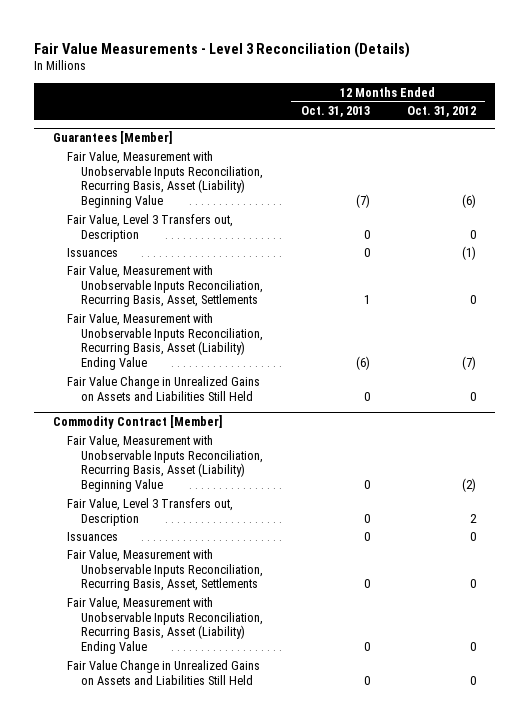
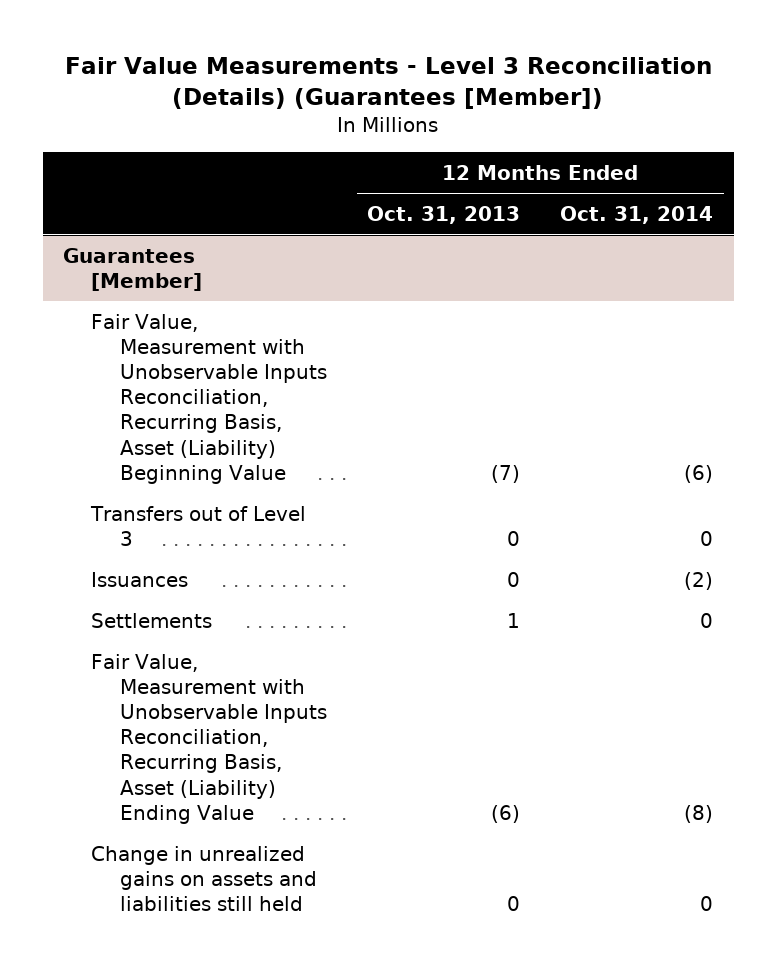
[33,41,410,58] Fair Value Measurements - Level 3 Reconciliation (Details) -> [65,57,713,110] Fair Value Measurements - Level 3 Reconciliation (Details) (Guarantees [Member])
[406,106,476,118] Oct. 31, 2012 -> none
none -> [560,205,714,224] Oct. 31, 2014
[66,213,233,242] Fair Value, Level 3 Transfers out, Description -> [90,505,307,546] Transfers out of Level 3
[66,264,264,308] Fair Value, Measurement with Unobservable Inputs Reconciliation, Recurring Basis, Asset, Settlements -> [91,612,213,628] Settlements
[52,415,222,430] Commodity Contract [Member] -> none
[66,434,264,493] Fair Value, Measurement with Unobservable Inputs Reconciliation, Recurring Basis, Asset (Liability) Beginning Value -> none
[66,497,233,526] Fair Value, Level 3 Transfers out, Description -> none
[66,531,118,541] Issuances -> none
[66,548,264,592] Fair Value, Measurement with Unobservable Inputs Reconciliation, Recurring Basis, Asset, Settlements -> none
[66,596,264,655] Fair Value, Measurement with Unobservable Inputs Reconciliation, Recurring Basis, Asset (Liability) Ending Value -> none
[66,659,260,685] Fair Value Change in Unrealized Gains on Assets and Liabilities Still Held -> none
[66,375,260,401] Fair Value Change in Unrealized Gains on Assets and Liabilities Still Held -> [91,845,317,912] Change in unrealized gains on assets and liabilities still held

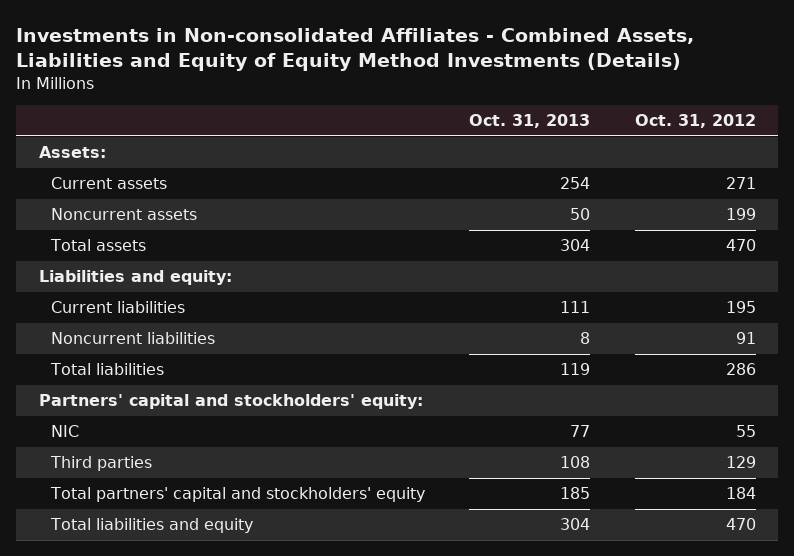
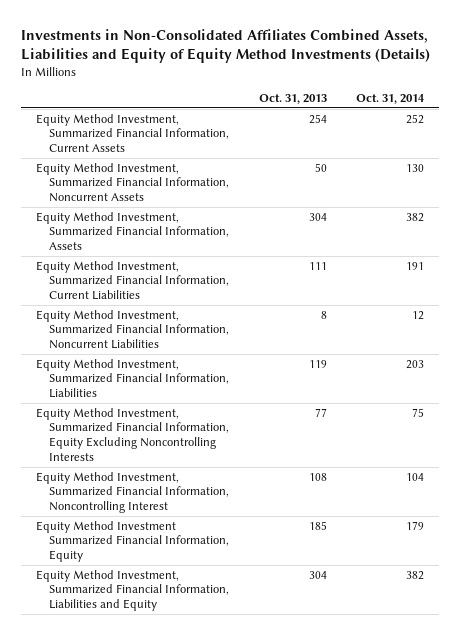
[16,27,695,71] Investments in Non-consolidated Affiliates - Combined Assets, Liabilities and Equity of Equity Method Investments (Details) -> [20,29,430,64] Investments in Non-Consolidated Affiliates Combined Assets, Liabilities and Equity of Equity Method Investments (Details)
[634,114,756,129] Oct. 31, 2012 -> none
none -> [356,94,426,105] Oct. 31, 2014
[38,146,106,159] Assets: -> none
[38,270,232,286] Liabilities and equity: -> none
[38,394,423,410] Partners' capital and stockholders' equity: -> none
[51,177,168,190] Current assets -> [35,113,229,153] Equity Method Investment, Summarized Financial Information, Current Assets
[51,208,198,221] Noncurrent assets -> [35,162,229,203] Equity Method Investment, Summarized Financial Information, Noncurrent Assets
[50,239,147,252] Total assets -> [35,211,229,251] Equity Method Investment, Summarized Financial Information, Assets
[51,301,186,314] Current liabilities -> [35,260,229,301] Equity Method Investment, Summarized Financial Information, Current Liabilities
[51,332,216,345] Noncurrent liabilities -> [35,309,229,350] Equity Method Investment, Summarized Financial Information, Noncurrent Liabilities
[50,363,165,376] Total liabilities -> [35,358,229,399] Equity Method Investment, Summarized Financial Information, Liabilities
[51,425,80,438] NIC -> [35,407,229,461] Equity Method Investment, Summarized Financial Information, Equity Excluding Noncontrolling Interests
[50,456,153,472] Third parties -> [35,471,229,514] Equity Method Investment, Summarized Financial Information, Noncontrolling Interest
[50,487,426,503] Total partners' capital and stockholders' equity -> [35,520,229,563] Equity Method Investment Summarized Financial Information, Equity
[50,518,254,534] Total liabilities and equity -> [35,569,229,612] Equity Method Investment, Summarized Financial Information, Liabilities and Equity

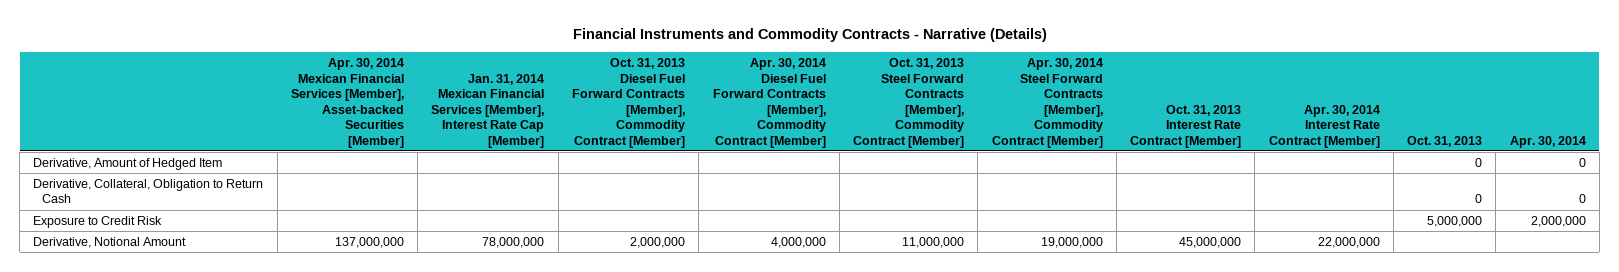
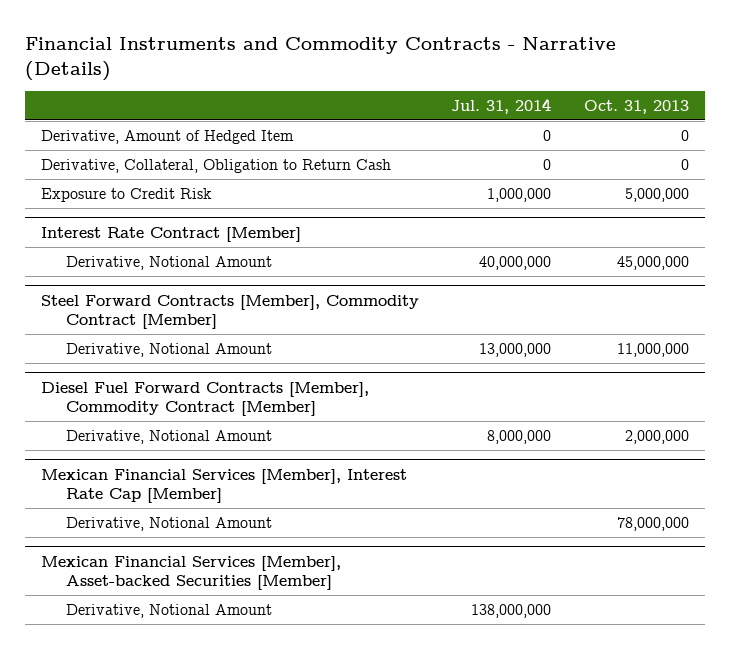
[290,58,404,148] Apr. 30, 2014 Mexican Financial Services [Member], Asset-backed Securities [Member] -> none
[431,73,545,148] Jan. 31, 2014 Mexican Financial Services [Member], Interest Rate Cap [Member] -> none
[571,58,685,148] Oct. 31, 2013 Diesel Fuel Forward Contracts [Member], Commodity Contract [Member] -> none
[712,58,826,148] Apr. 30, 2014 Diesel Fuel Forward Contracts [Member], Commodity Contract [Member] -> none
[853,58,965,148] Oct. 31, 2013 Steel Forward Contracts [Member], Commodity Contract [Member] -> none
[991,58,1103,148] Apr. 30, 2014 Steel Forward Contracts [Member], Commodity Contract [Member] -> none
[1130,104,1242,148] Oct. 31, 2013 Interest Rate Contract [Member] -> none
[1268,104,1380,148] Apr. 30, 2014 Interest Rate Contract [Member] -> none
[1509,135,1586,148] Apr. 30, 2014 -> none
none -> [451,97,552,114] Jul. 31, 2014
none -> [40,226,301,242] Interest Rate Contract [Member]
none -> [65,256,272,271] Derivative, Notional Amount
none -> [40,294,419,330] Steel Forward Contracts [Member], Commodity Contract [Member]
none -> [65,343,272,358] Derivative, Notional Amount
none -> [40,381,369,417] Diesel Fuel Forward Contracts [Member], Commodity Contract [Member]
none -> [65,430,272,445] Derivative, Notional Amount
none -> [40,468,407,504] Mexican Financial Services [Member], Interest Rate Cap [Member]
none -> [65,517,272,532] Derivative, Notional Amount
none -> [40,555,341,591] Mexican Financial Services [Member], Asset-backed Securities [Member]

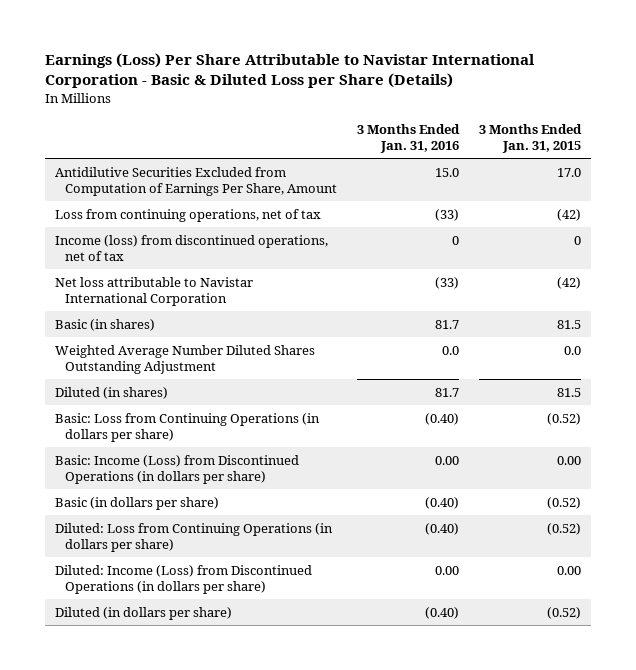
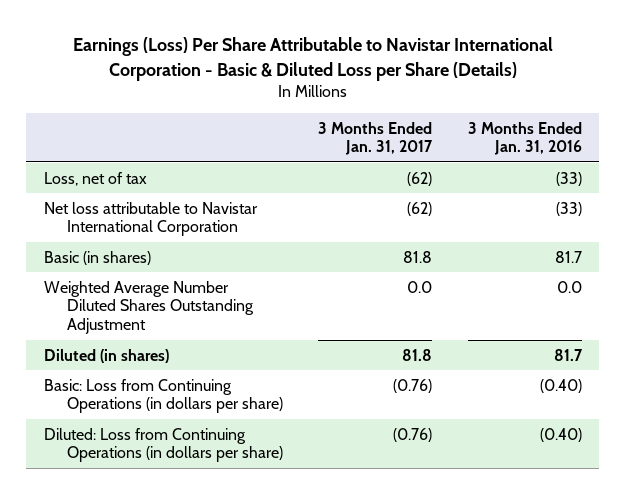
[479,123,583,153] 3 Months Ended Jan. 31, 2015 -> none
none -> [318,121,434,156] 3 Months Ended Jan. 31, 2017
[54,166,337,196] Antidilutive Securities Excluded from Computation of Earnings Per Share, Amount -> none
[54,234,328,261] Income (loss) from discontinued operations, net of tax -> none
[54,208,321,222] Loss from continuing operations, net of tax -> [44,171,148,186] Loss, net of tax
[54,454,299,484] Basic: Income (Loss) from Discontinued Operations (in dollars per share) -> none
[54,496,219,510] Basic (in dollars per share) -> none
[54,564,312,594] Diluted: Income (Loss) from Discontinued Operations (in dollars per share) -> none
[54,606,232,620] Diluted (in dollars per share) -> none

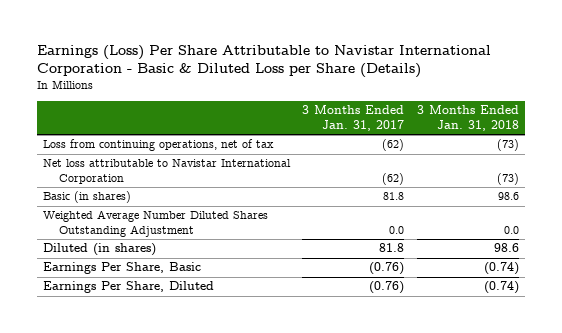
[467,121,582,156] 3 Months Ended Jan. 31, 2016 -> none
none -> [416,105,519,131] 3 Months Ended Jan. 31, 2018
[44,171,148,186] Loss, net of tax -> [43,139,275,152] Loss from continuing operations, net of tax
[44,378,284,414] Basic: Loss from Continuing Operations (in dollars per share) -> none
[44,427,284,463] Diluted: Loss from Continuing Operations (in dollars per share) -> none
none -> [43,262,202,275] Earnings Per Share, Basic
none -> [43,281,215,294] Earnings Per Share, Diluted

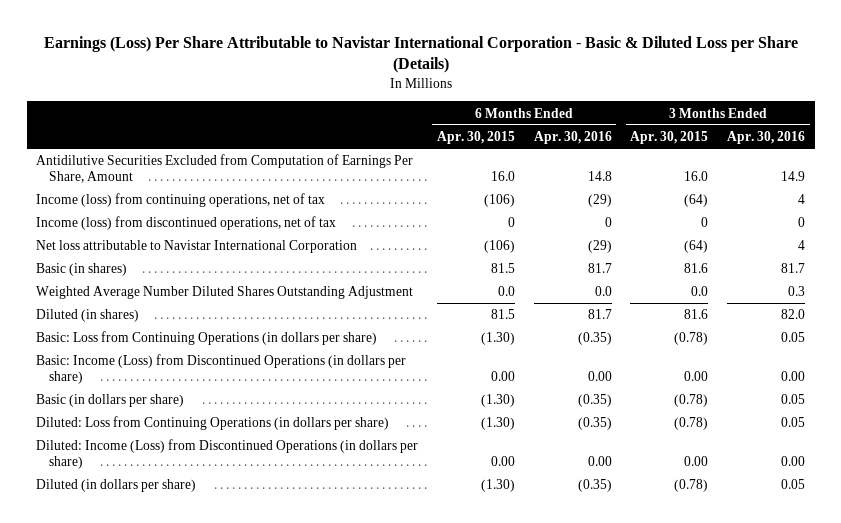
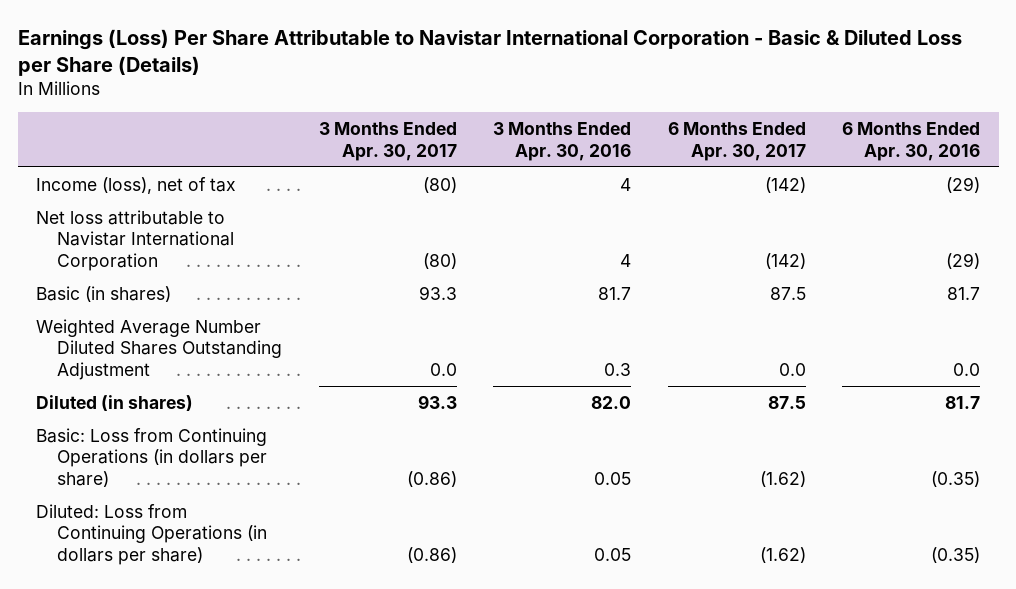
[436,130,515,144] Apr. 30, 2015 -> none
[630,130,709,144] Apr. 30, 2015 -> none
none -> [318,122,457,161] 3 Months Ended Apr. 30, 2017
none -> [667,122,806,161] 6 Months Ended Apr. 30, 2017
[36,154,414,183] Antidilutive Securities Excluded from Computation of Earnings Per Share, Amount -> none
[36,216,337,231] Income (loss) from discontinued operations, net of tax -> none
[36,193,326,208] Income (loss) from continuing operations, net of tax -> [35,176,236,194] Income (loss), net of tax
[36,354,407,384] Basic: Income (Loss) from Discontinued Operations (in dollars per share) -> none
[36,394,185,408] Basic (in dollars per share) -> none
[36,439,419,469] Diluted: Income (Loss) from Discontinued Operations (in dollars per share) -> none
[36,479,197,493] Diluted (in dollars per share) -> none

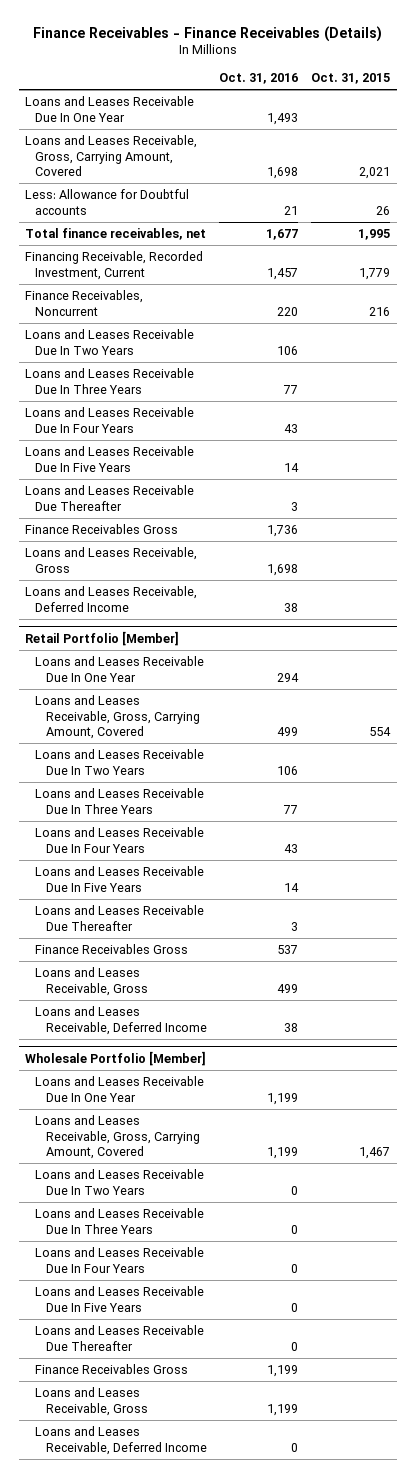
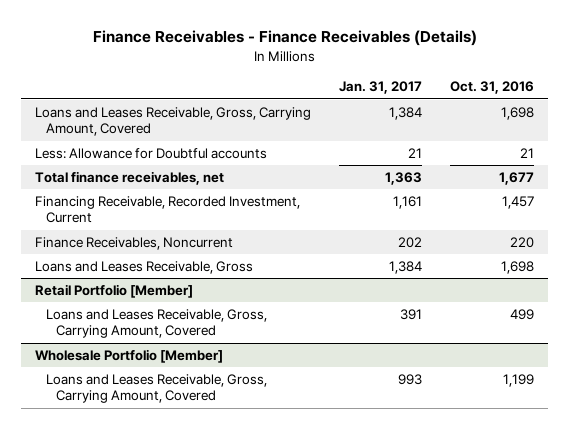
[311,73,391,85] Oct. 31, 2015 -> none
none -> [339,81,423,95] Jan. 31, 2017
[25,95,195,122] Loans and Leases Receivable Due In One Year -> none
[25,328,195,355] Loans and Leases Receivable Due In Two Years -> none
[25,367,195,394] Loans and Leases Receivable Due In Three Years -> none
[25,406,195,433] Loans and Leases Receivable Due In Four Years -> none
[25,445,195,472] Loans and Leases Receivable Due In Five Years -> none
[25,484,195,511] Loans and Leases Receivable Due Thereafter -> none
[25,523,179,534] Finance Receivables Gross -> none
[25,585,198,612] Loans and Leases Receivable, Deferred Income -> none
[35,655,205,682] Loans and Leases Receivable Due In One Year -> none
[35,748,205,775] Loans and Leases Receivable Due In Two Years -> none
[35,787,205,814] Loans and Leases Receivable Due In Three Years -> none
[35,826,205,853] Loans and Leases Receivable Due In Four Years -> none
[35,865,205,892] Loans and Leases Receivable Due In Five Years -> none
[35,904,205,931] Loans and Leases Receivable Due Thereafter -> none
[35,943,189,954] Finance Receivables Gross -> none
[35,966,148,996] Loans and Leases Receivable, Gross -> none
[35,1005,207,1035] Loans and Leases Receivable, Deferred Income -> none
[35,1075,205,1102] Loans and Leases Receivable Due In One Year -> none
[35,1168,205,1195] Loans and Leases Receivable Due In Two Years -> none
[35,1207,205,1234] Loans and Leases Receivable Due In Three Years -> none
[35,1246,205,1273] Loans and Leases Receivable Due In Four Years -> none
[35,1285,205,1312] Loans and Leases Receivable Due In Five Years -> none
[35,1324,205,1351] Loans and Leases Receivable Due Thereafter -> none
[35,1363,189,1374] Finance Receivables Gross -> none
[35,1386,148,1416] Loans and Leases Receivable, Gross -> none
[35,1425,207,1455] Loans and Leases Receivable, Deferred Income -> none

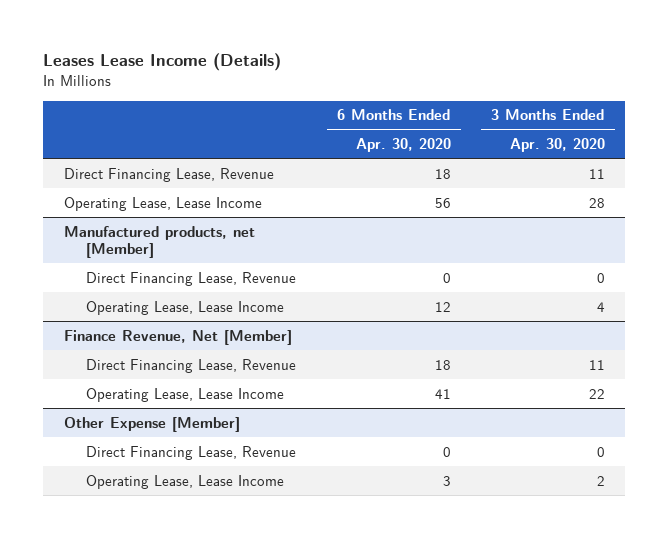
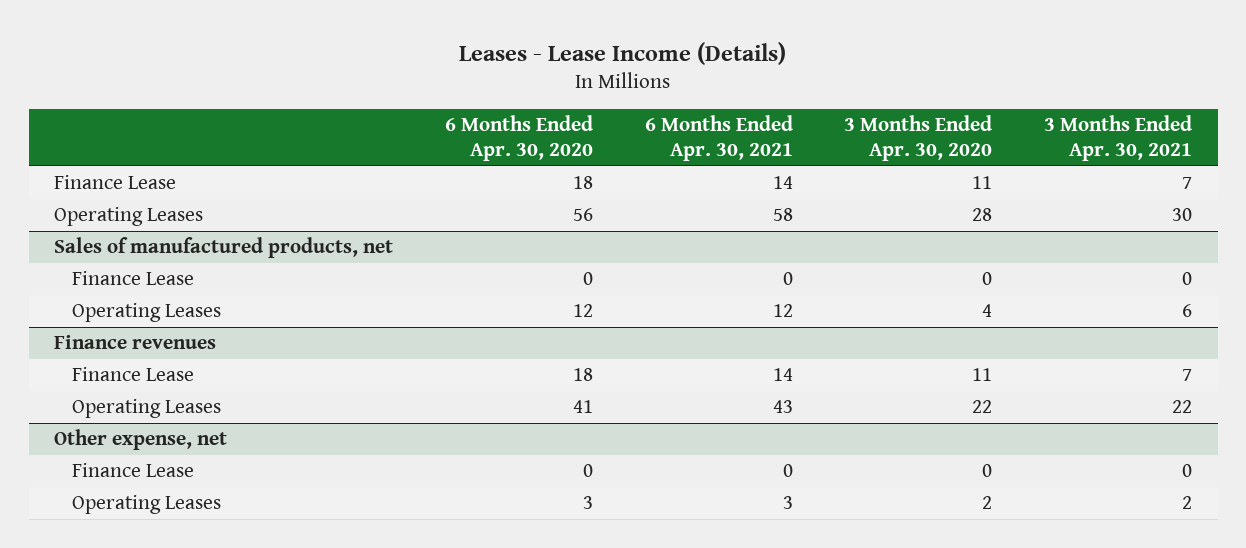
[42,53,281,72] Leases Lease Income (Details) -> [459,41,787,65] Leases - Lease Income (Details)
none -> [644,115,793,162] 6 Months Ended Apr. 30, 2021
none -> [1043,115,1192,162] 3 Months Ended Apr. 30, 2021
[63,167,274,182] Direct Financing Lease, Revenue -> [54,175,177,190] Finance Lease
[63,196,262,211] Operating Lease, Lease Income -> [54,207,204,227] Operating Leases
[63,225,255,259] Manufactured products, net [Member] -> [54,237,394,259] Sales of manufactured products, net
[86,271,297,286] Direct Financing Lease, Revenue -> [72,271,195,286] Finance Lease
[86,300,285,315] Operating Lease, Lease Income -> [72,303,222,323] Operating Leases
[63,329,292,345] Finance Revenue, Net [Member] -> [54,335,217,350] Finance revenues
[86,358,297,373] Direct Financing Lease, Revenue -> [72,367,195,382] Finance Lease
[86,387,285,402] Operating Lease, Lease Income -> [72,399,222,419] Operating Leases
[63,416,240,432] Other Expense [Member] -> [54,429,228,451] Other expense, net
[86,445,297,460] Direct Financing Lease, Revenue -> [72,463,195,478] Finance Lease
[86,474,285,489] Operating Lease, Lease Income -> [72,495,222,515] Operating Leases

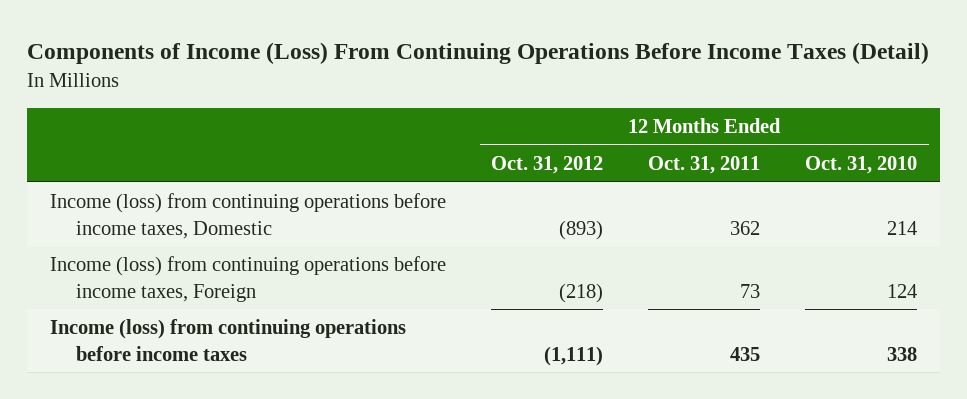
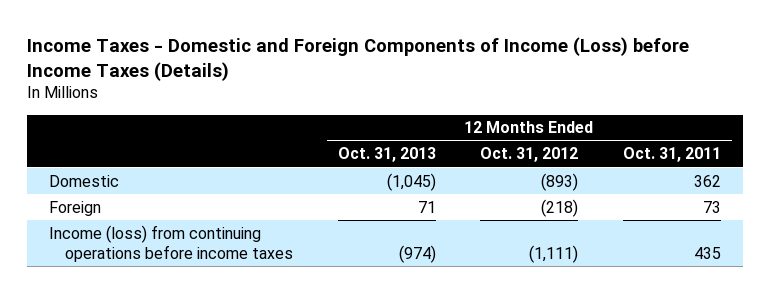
[27,42,930,65] Components of Income (Loss) From Continuing Operations Before Income Taxes (Detail) -> [26,36,689,81] Income Taxes - Domestic and Foreign Components of Income (Loss) before Income Taxes (Details)
[805,155,918,174] Oct. 31, 2010 -> none
none -> [337,147,436,163] Oct. 31, 2013
[50,193,447,239] Income (loss) from continuing operations before income taxes, Domestic -> [49,174,120,187] Domestic
[50,256,447,302] Income (loss) from continuing operations before income taxes, Foreign -> [49,200,102,216] Foreign

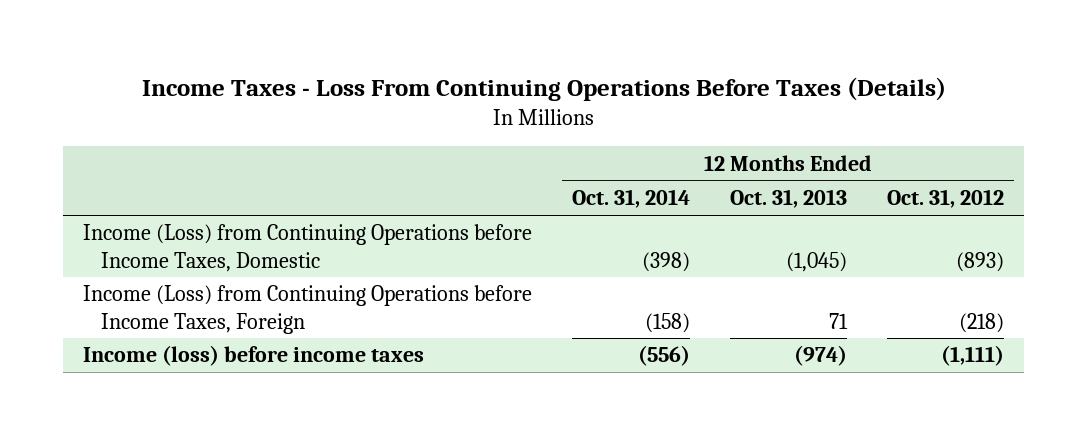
[26,36,689,81] Income Taxes - Domestic and Foreign Components of Income (Loss) before Income Taxes (Details) -> [141,77,946,102] Income Taxes - Loss From Continuing Operations Before Taxes (Details)
[622,147,721,163] Oct. 31, 2011 -> none
none -> [572,189,691,209] Oct. 31, 2014
[49,174,120,187] Domestic -> [83,224,533,272] Income (Loss) from Continuing Operations before Income Taxes, Domestic
[49,200,102,216] Foreign -> [83,285,533,334] Income (Loss) from Continuing Operations before Income Taxes, Foreign
[49,224,294,262] Income (loss) from continuing operations before income taxes -> [83,345,425,367] Income (loss) before income taxes

